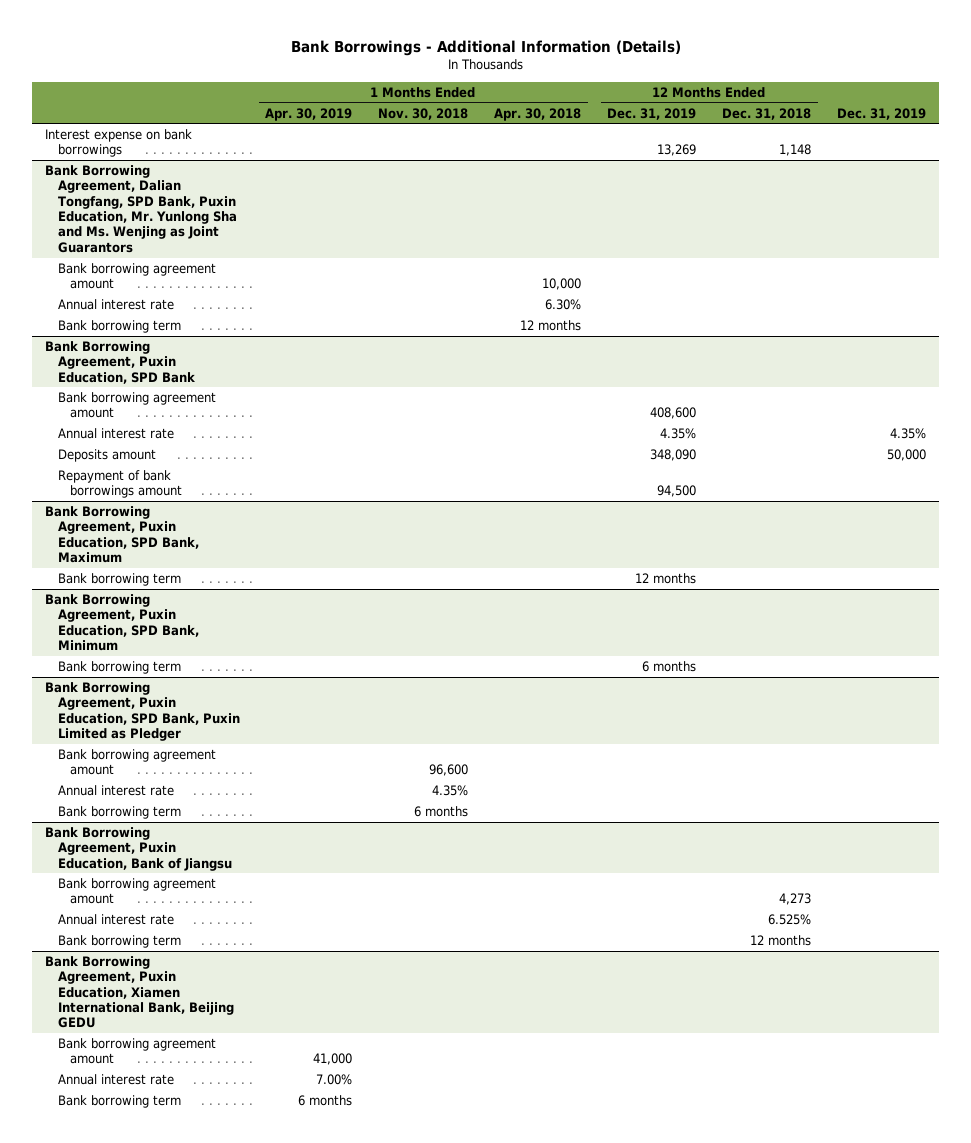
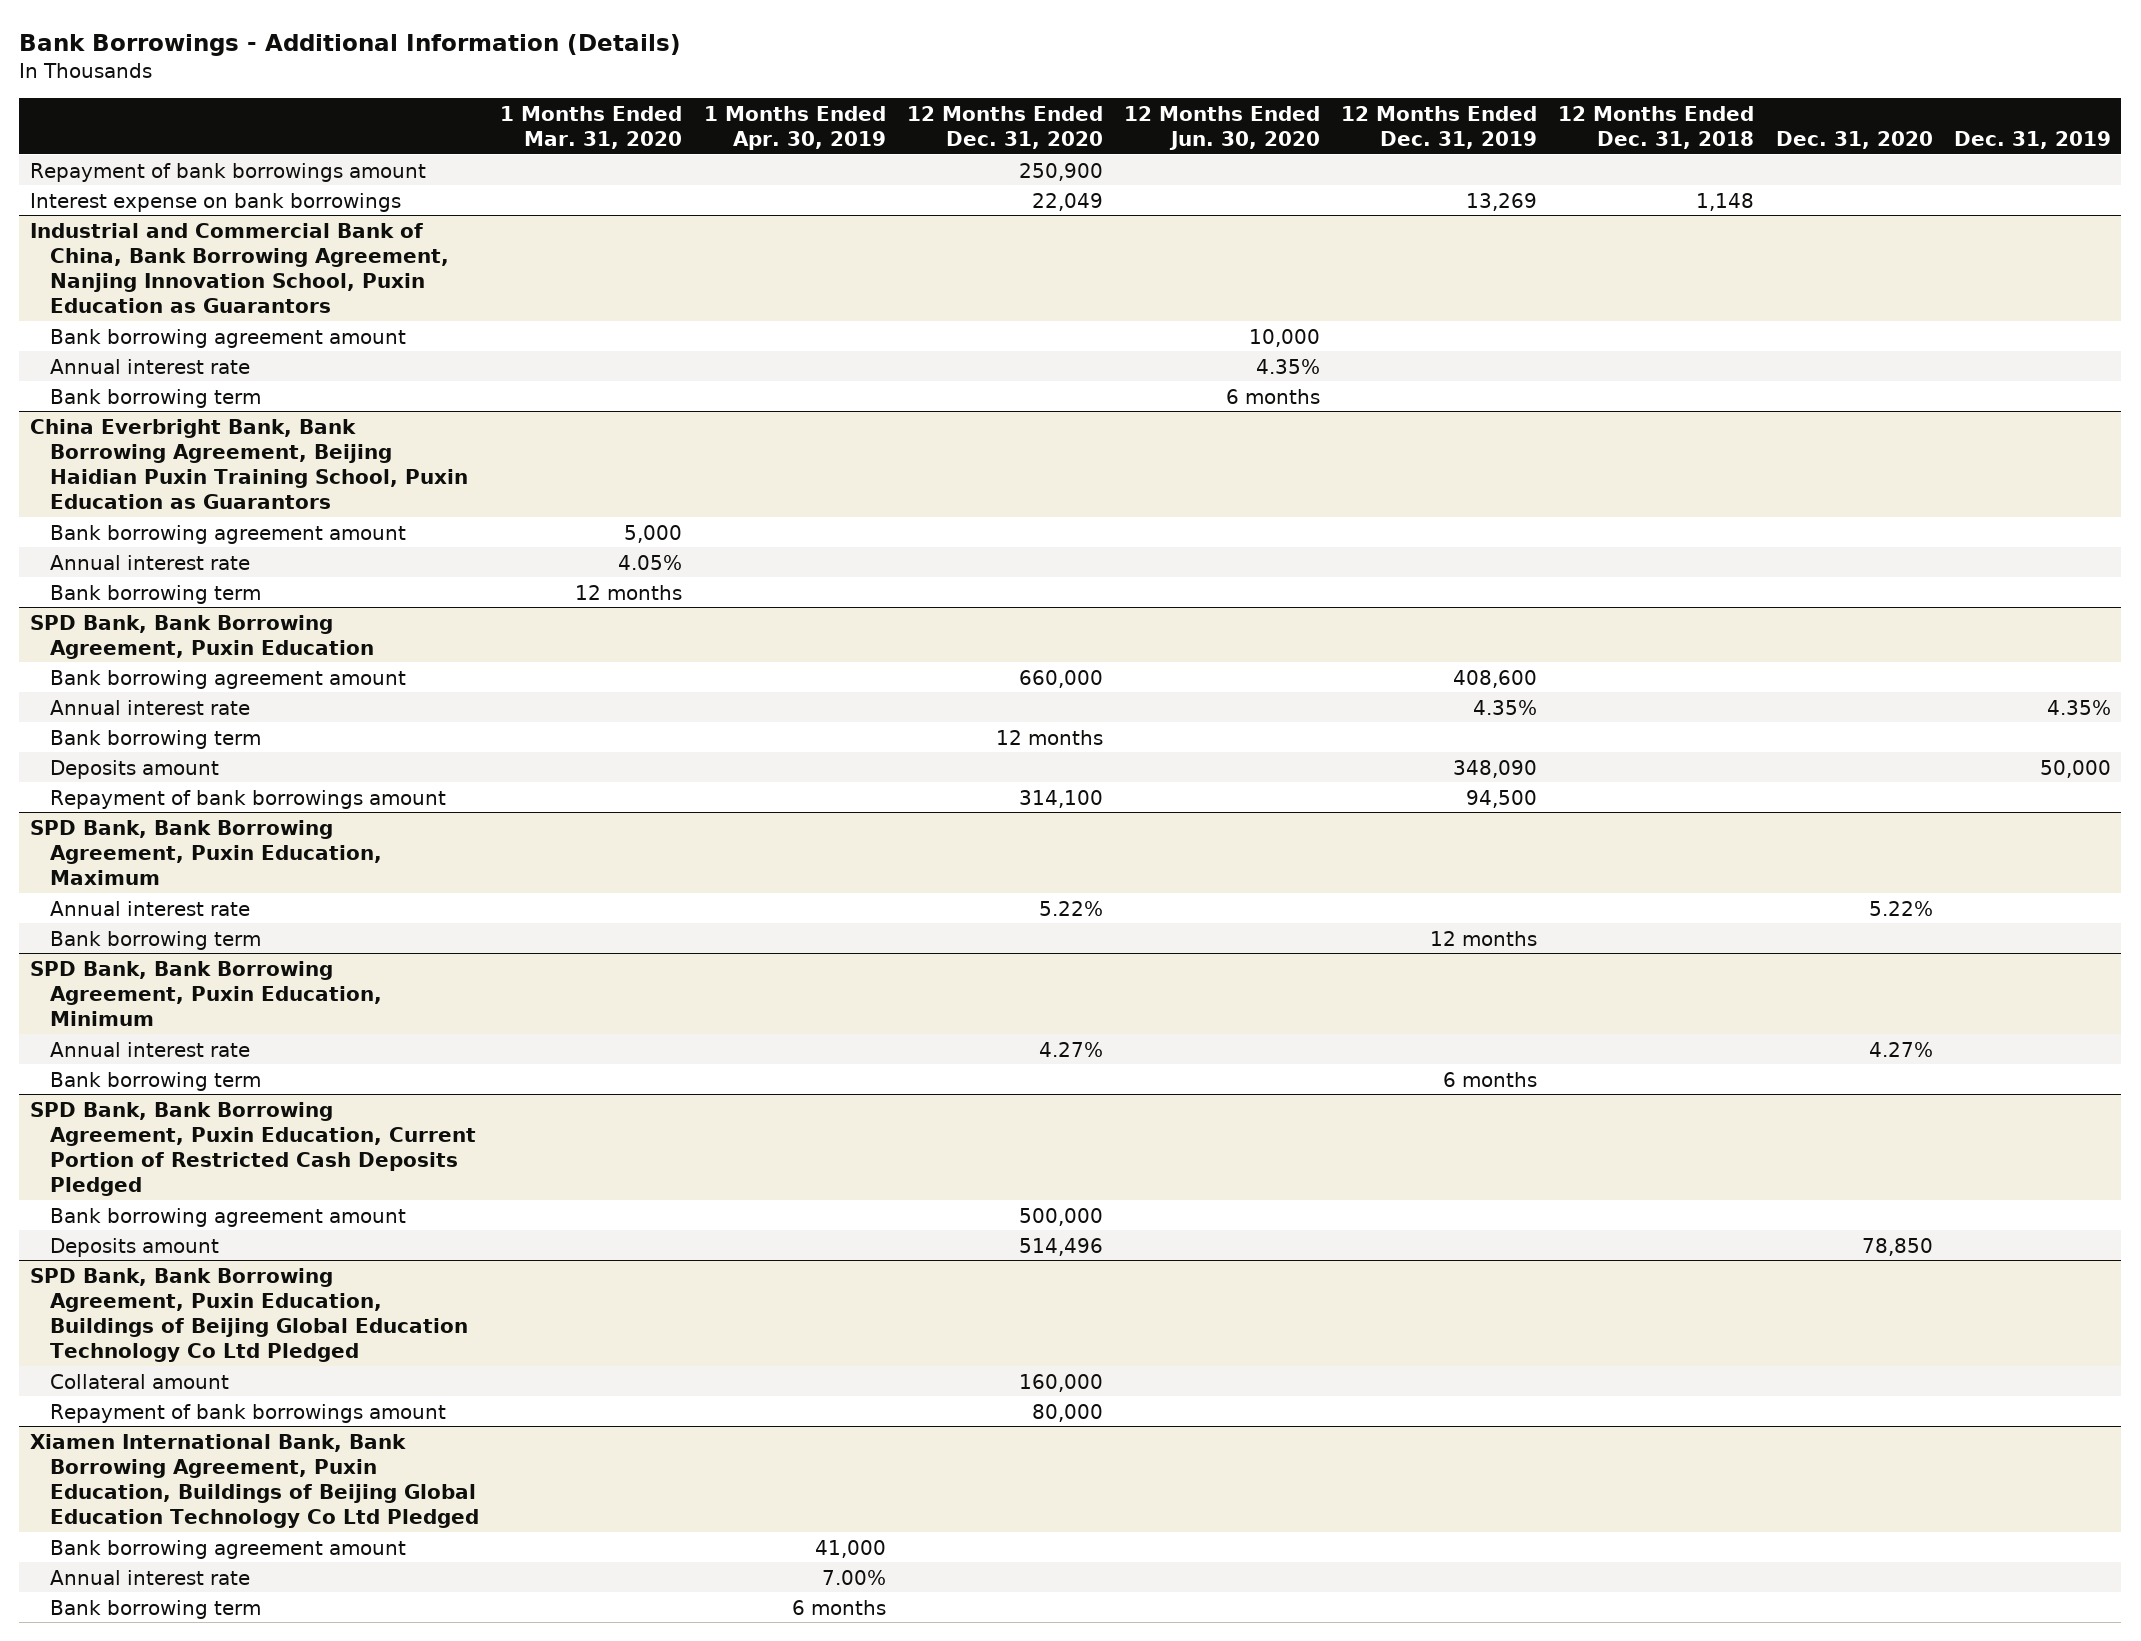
[378,107,469,120] Nov. 30, 2018 -> none
[494,107,582,121] Apr. 30, 2018 -> none
none -> [500,105,683,149] 1 Months Ended Mar. 31, 2020
none -> [906,105,1103,149] 12 Months Ended Dec. 31, 2020
none -> [1124,105,1321,150] 12 Months Ended Jun. 30, 2020
none -> [1775,130,1933,149] Dec. 31, 2020
none -> [30,162,427,182] Repayment of bank borrowings amount
[45,164,237,253] Bank Borrowing Agreement, Dalian Tongfang, SPD Bank, Puxin Education, Mr. Yunlong Sha and Ms. Wenjing as Joint Guarantors -> none
[57,262,216,290] Bank borrowing agreement amount -> none
[57,298,174,310] Annual interest rate -> none
[57,319,181,333] Bank borrowing term -> none
none -> [30,222,450,313] Industrial and Commercial Bank of China, Bank Borrowing Agreement, Nanjing Innovation School, Puxin Education as Guarantors
none -> [50,328,407,348] Bank borrowing agreement amount
none -> [50,358,251,374] Annual interest rate
none -> [50,388,262,408] Bank borrowing term
none -> [30,418,469,509] China Everbright Bank, Bank Borrowing Agreement, Beijing Haidian Puxin Training School, Puxin Education as Guarantors
none -> [50,524,407,544] Bank borrowing agreement amount
none -> [50,554,251,570] Annual interest rate
none -> [50,584,262,604] Bank borrowing term
[45,340,195,384] Bank Borrowing Agreement, Puxin Education, SPD Bank -> [30,614,375,659] SPD Bank, Bank Borrowing Agreement, Puxin Education
none -> [50,729,262,749] Bank borrowing term
[45,505,199,564] Bank Borrowing Agreement, Puxin Education, SPD Bank, Maximum -> [30,819,383,885] SPD Bank, Bank Borrowing Agreement, Puxin Education, Maximum
none -> [50,900,251,916] Annual interest rate
[45,593,199,652] Bank Borrowing Agreement, Puxin Education, SPD Bank, Minimum -> [30,960,383,1026] SPD Bank, Bank Borrowing Agreement, Puxin Education, Minimum
none -> [50,1041,251,1057] Annual interest rate
[45,681,240,742] Bank Borrowing Agreement, Puxin Education, SPD Bank, Puxin Limited as Pledger -> none
[57,748,216,776] Bank borrowing agreement amount -> none
[57,784,174,796] Annual interest rate -> none
[57,805,181,819] Bank borrowing term -> none
[45,826,232,871] Bank Borrowing Agreement, Puxin Education, Bank of Jiangsu -> none
[57,877,216,905] Bank borrowing agreement amount -> none
[57,913,174,925] Annual interest rate -> none
[57,934,181,948] Bank borrowing term -> none
none -> [30,1101,477,1196] SPD Bank, Bank Borrowing Agreement, Puxin Education, Current Portion of Restricted Cash Deposits Pledged
none -> [50,1207,407,1227] Bank borrowing agreement amount
none -> [50,1237,220,1257] Deposits amount
none -> [30,1267,469,1362] SPD Bank, Bank Borrowing Agreement, Puxin Education, Buildings of Beijing Global Education Technology Co Ltd Pledged
none -> [50,1373,230,1389] Collateral amount
none -> [50,1403,447,1423] Repayment of bank borrowings amount
[45,955,234,1029] Bank Borrowing Agreement, Puxin Education, Xiamen International Bank, Beijing GEDU -> [30,1433,480,1528] Xiamen International Bank, Bank Borrowing Agreement, Puxin Education, Buildings of Beijing Global Education Technology Co Ltd Pledged

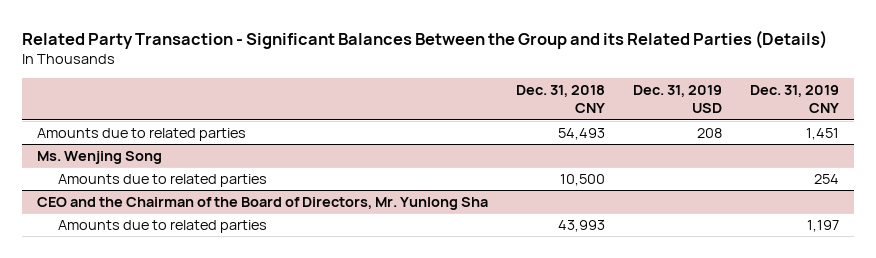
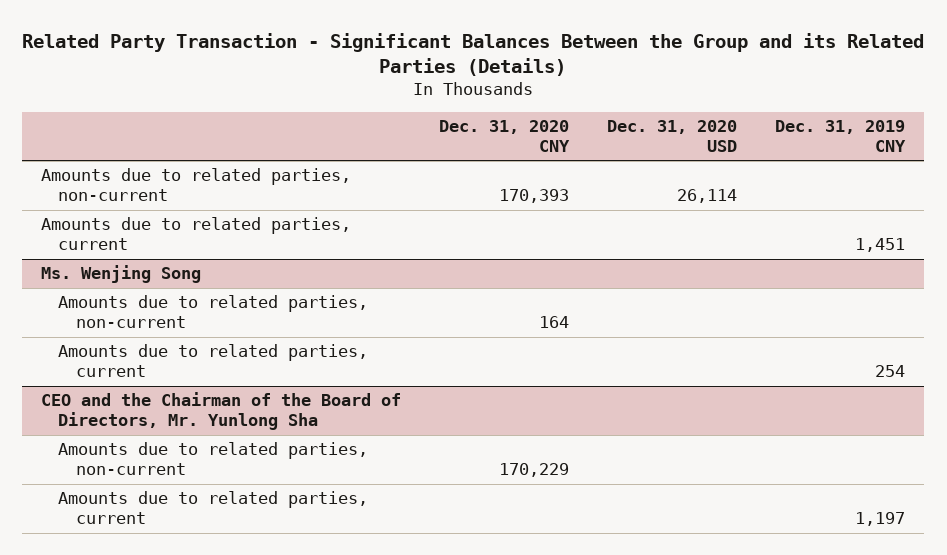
[515,84,605,114] Dec. 31, 2018 CNY -> none
[633,84,723,114] Dec. 31, 2019 USD -> none
none -> [439,119,571,153] Dec. 31, 2020 CNY
none -> [607,119,738,153] Dec. 31, 2020 USD
none -> [41,168,352,202] Amounts due to related parties, non-current
[36,127,246,141] Amounts due to related parties -> [41,217,352,251] Amounts due to related parties, current
none -> [58,295,369,329] Amounts due to related parties, non-current
[58,173,268,187] Amounts due to related parties -> [58,344,369,378] Amounts due to related parties, current
none -> [58,442,369,476] Amounts due to related parties, non-current
[58,219,268,233] Amounts due to related parties -> [58,491,369,525] Amounts due to related parties, current

